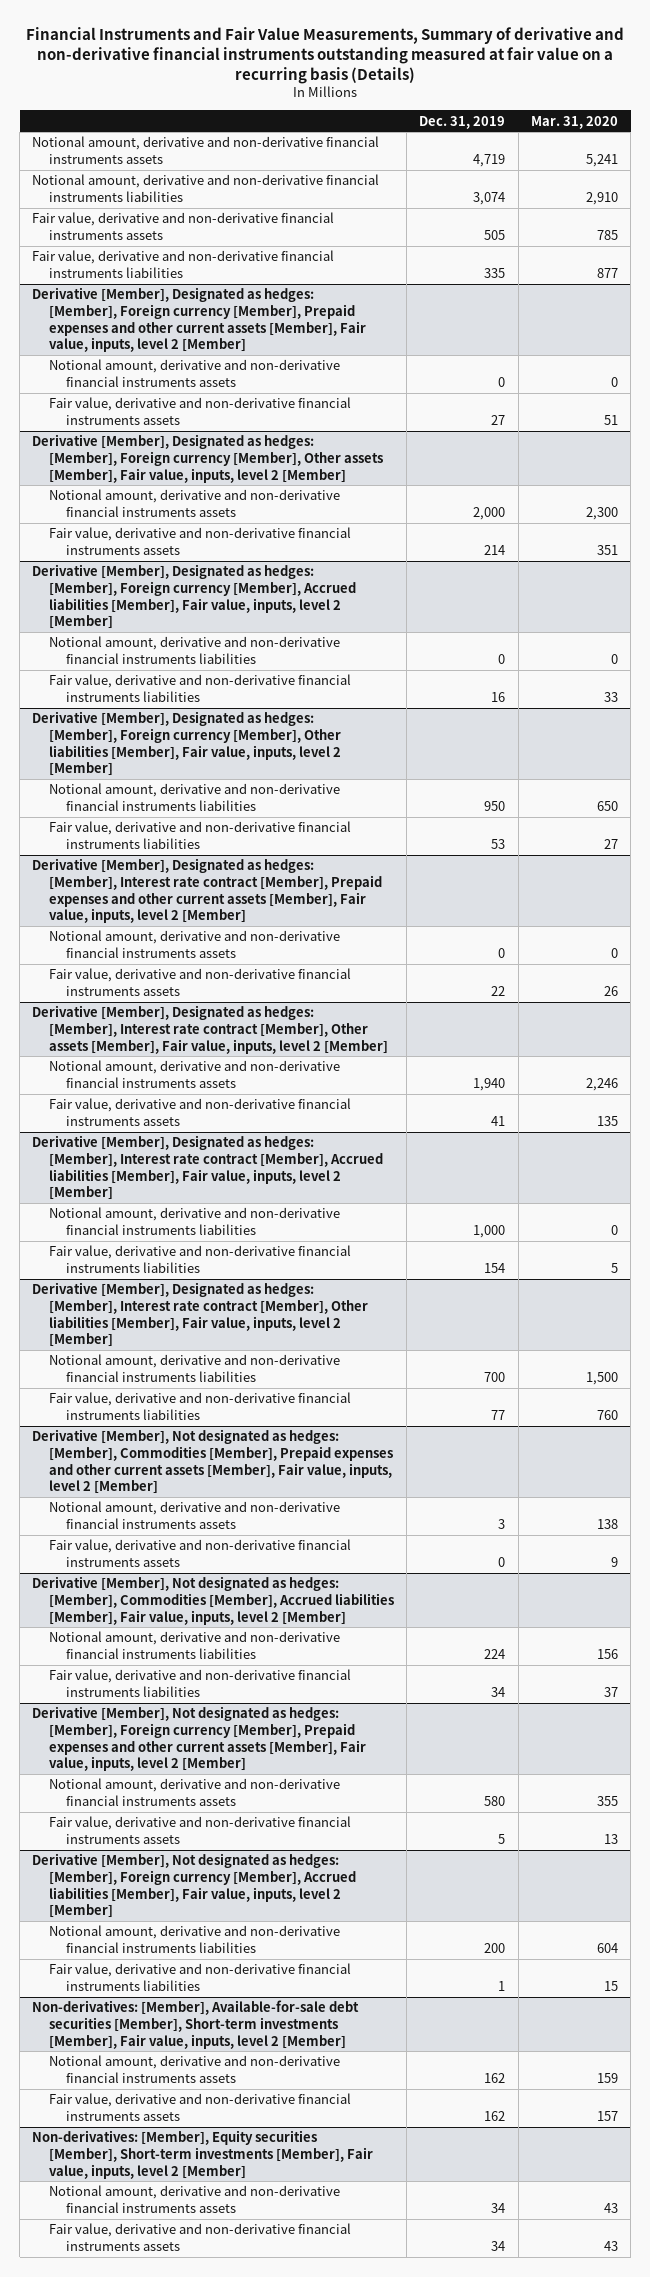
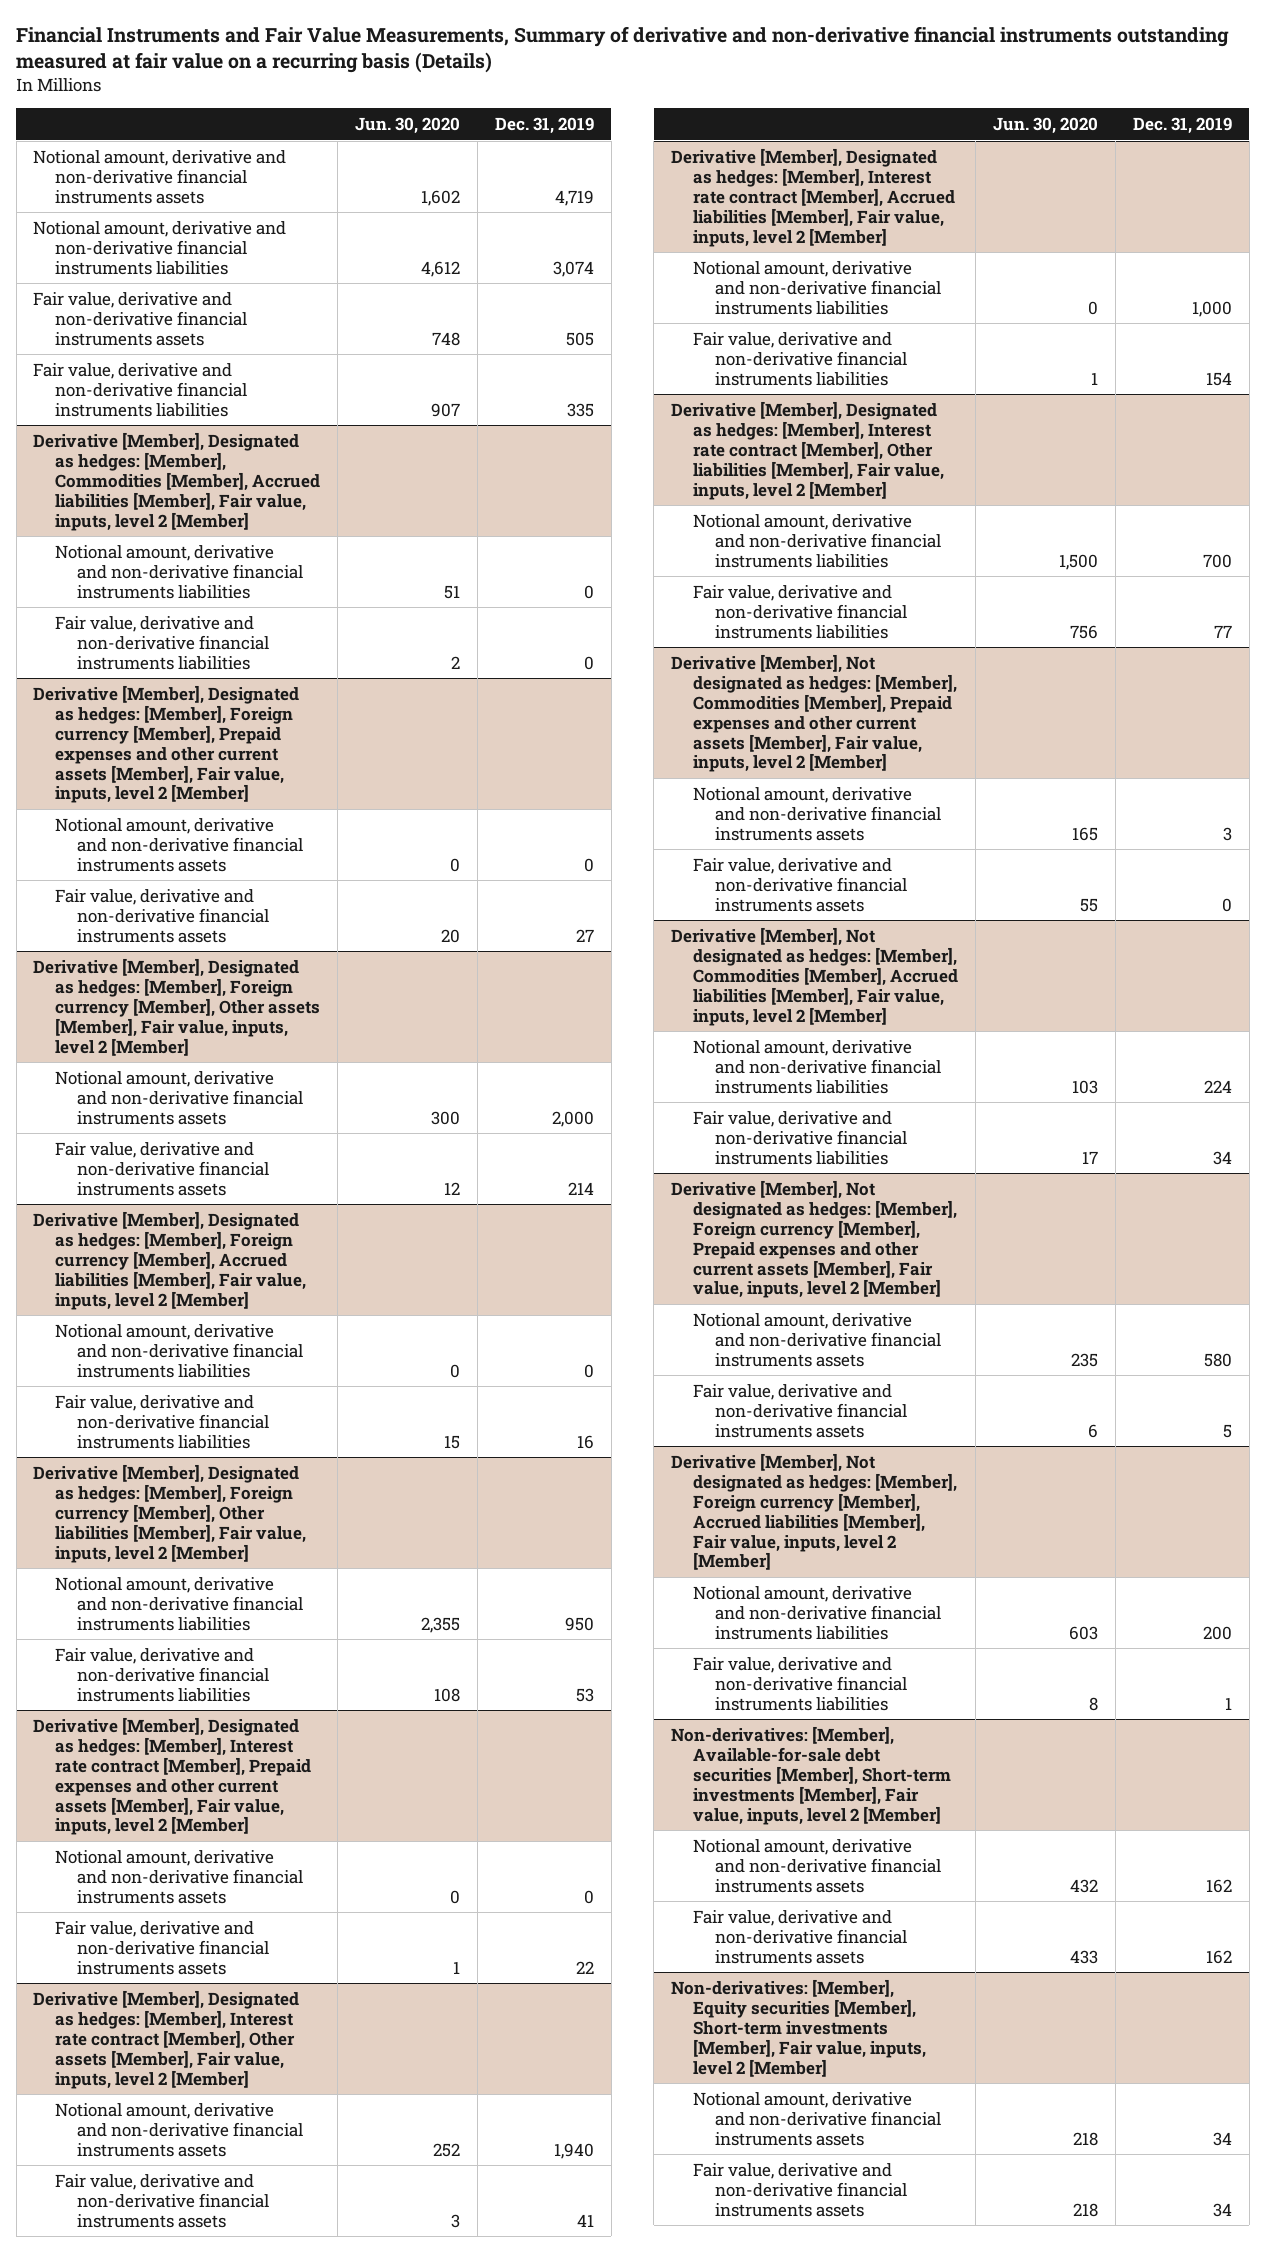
[531,115,619,129] Mar. 31, 2020 -> none
none -> [355,116,461,134] Jun. 30, 2020
none -> [33,431,321,531] Derivative [Member], Designated as hedges: [Member], Commodities [Member], Accrued liabilities [Member], Fair value, inputs, level 2 [Member]
none -> [55,544,303,599] Notional amount, derivative and non-derivative financial instruments liabilities
none -> [55,615,269,670] Fair value, derivative and non-derivative financial instruments liabilities

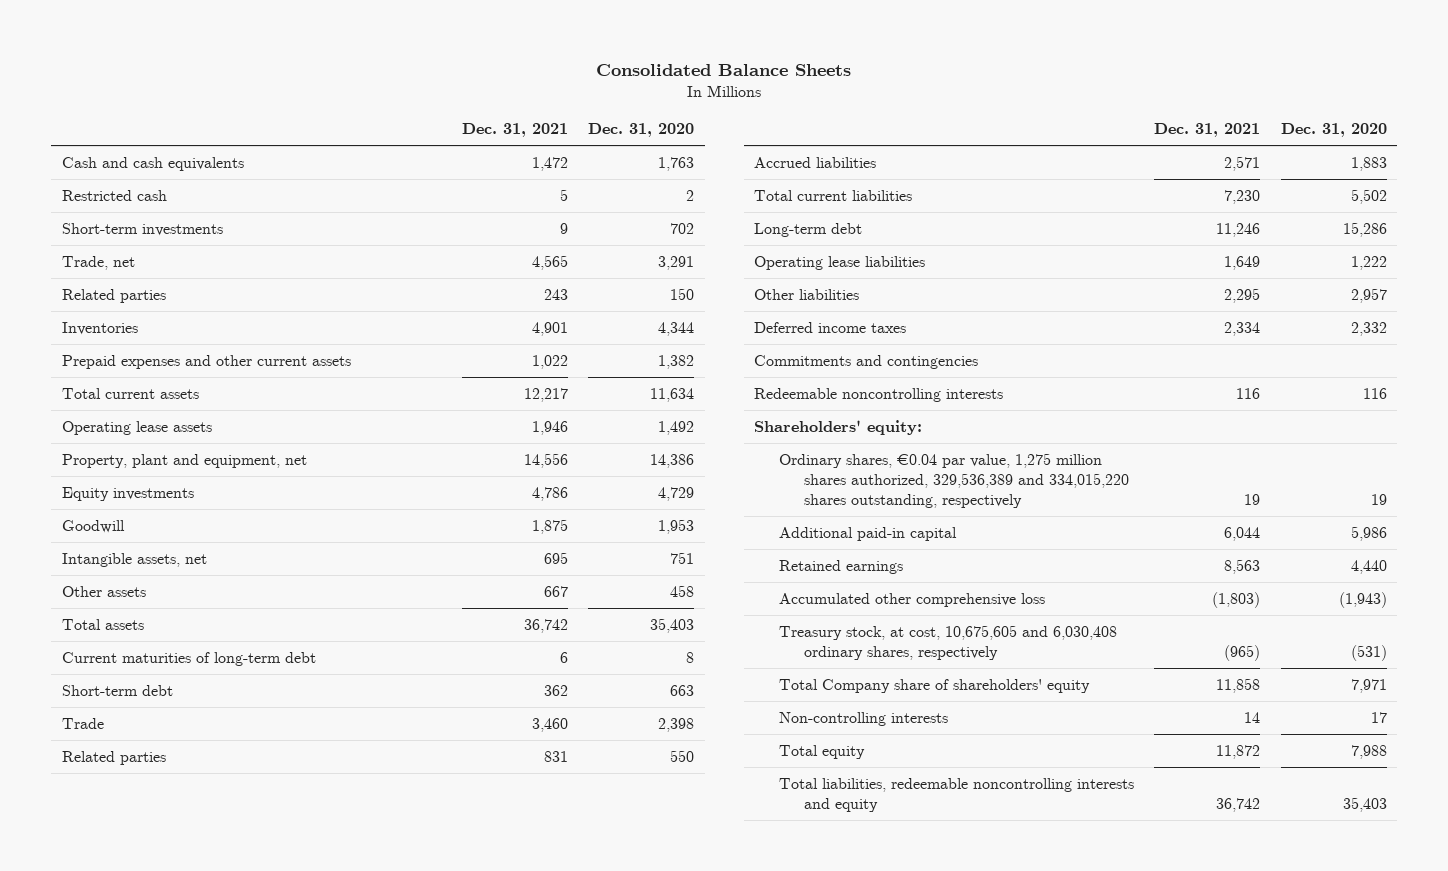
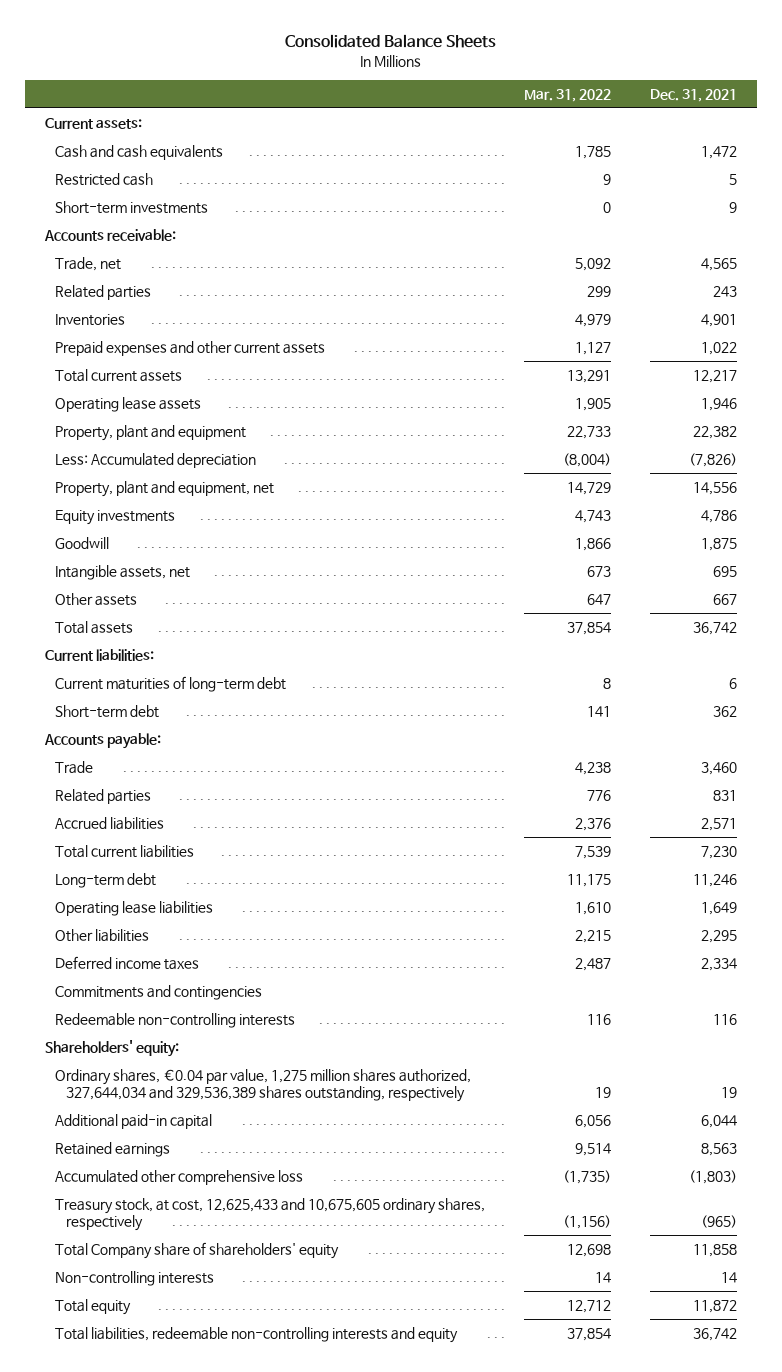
[588,123,695,138] Dec. 31, 2020 -> none
none -> [524,88,612,102] Mar. 31, 2022
none -> [44,118,142,130] Current assets:
none -> [43,229,176,242] Accounts receivable:
none -> [55,425,247,442] Property, plant and equipment
none -> [55,453,257,469] Less: Accumulated depreciation
none -> [44,649,154,662] Current liabilities:
none -> [43,733,161,750] Accounts payable:
[753,387,1003,402] Redeemable noncontrolling interests -> [55,1013,296,1029] Redeemable non-controlling interests
[778,452,1129,508] Ordinary shares, €0.04 par value, 1,275 million shares authorized, 329,536,389 and 334,015,220 shares outstanding, respectively -> [55,1069,472,1103] Ordinary shares, €0.04 par value, 1,275 million shares authorized, 327,644,034 and 329,536,389 shares outstanding, respectively
[778,624,1117,660] Treasury stock, at cost, 10,675,605 and 6,030,408 ordinary shares, respectively -> [55,1198,486,1232] Treasury stock, at cost, 12,625,433 and 10,675,605 ordinary shares, respectively
[778,777,1134,812] Total liabilities, redeemable noncontrolling interests and equity -> [55,1327,459,1344] Total liabilities, redeemable non-controlling interests and equity

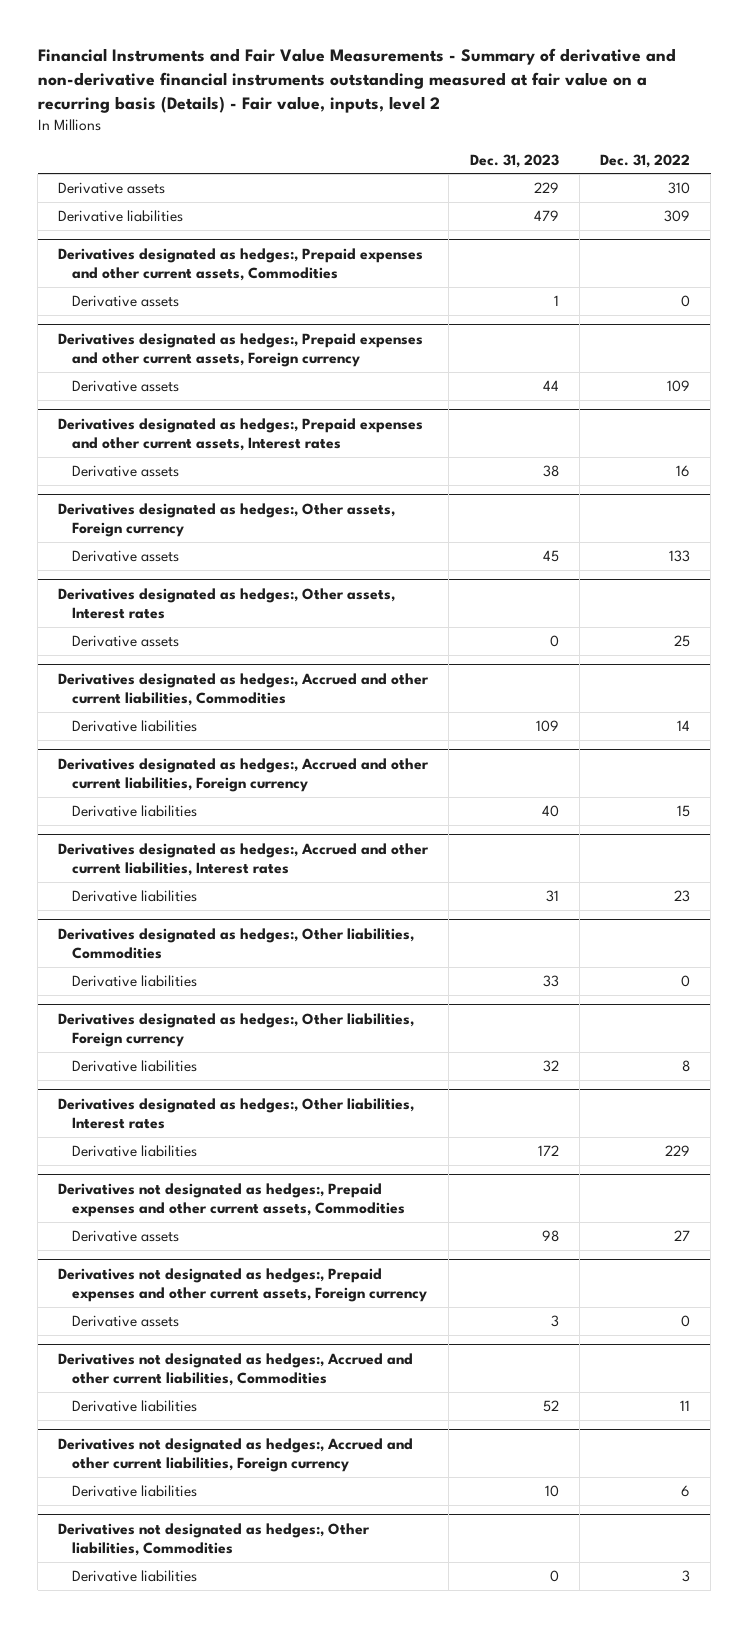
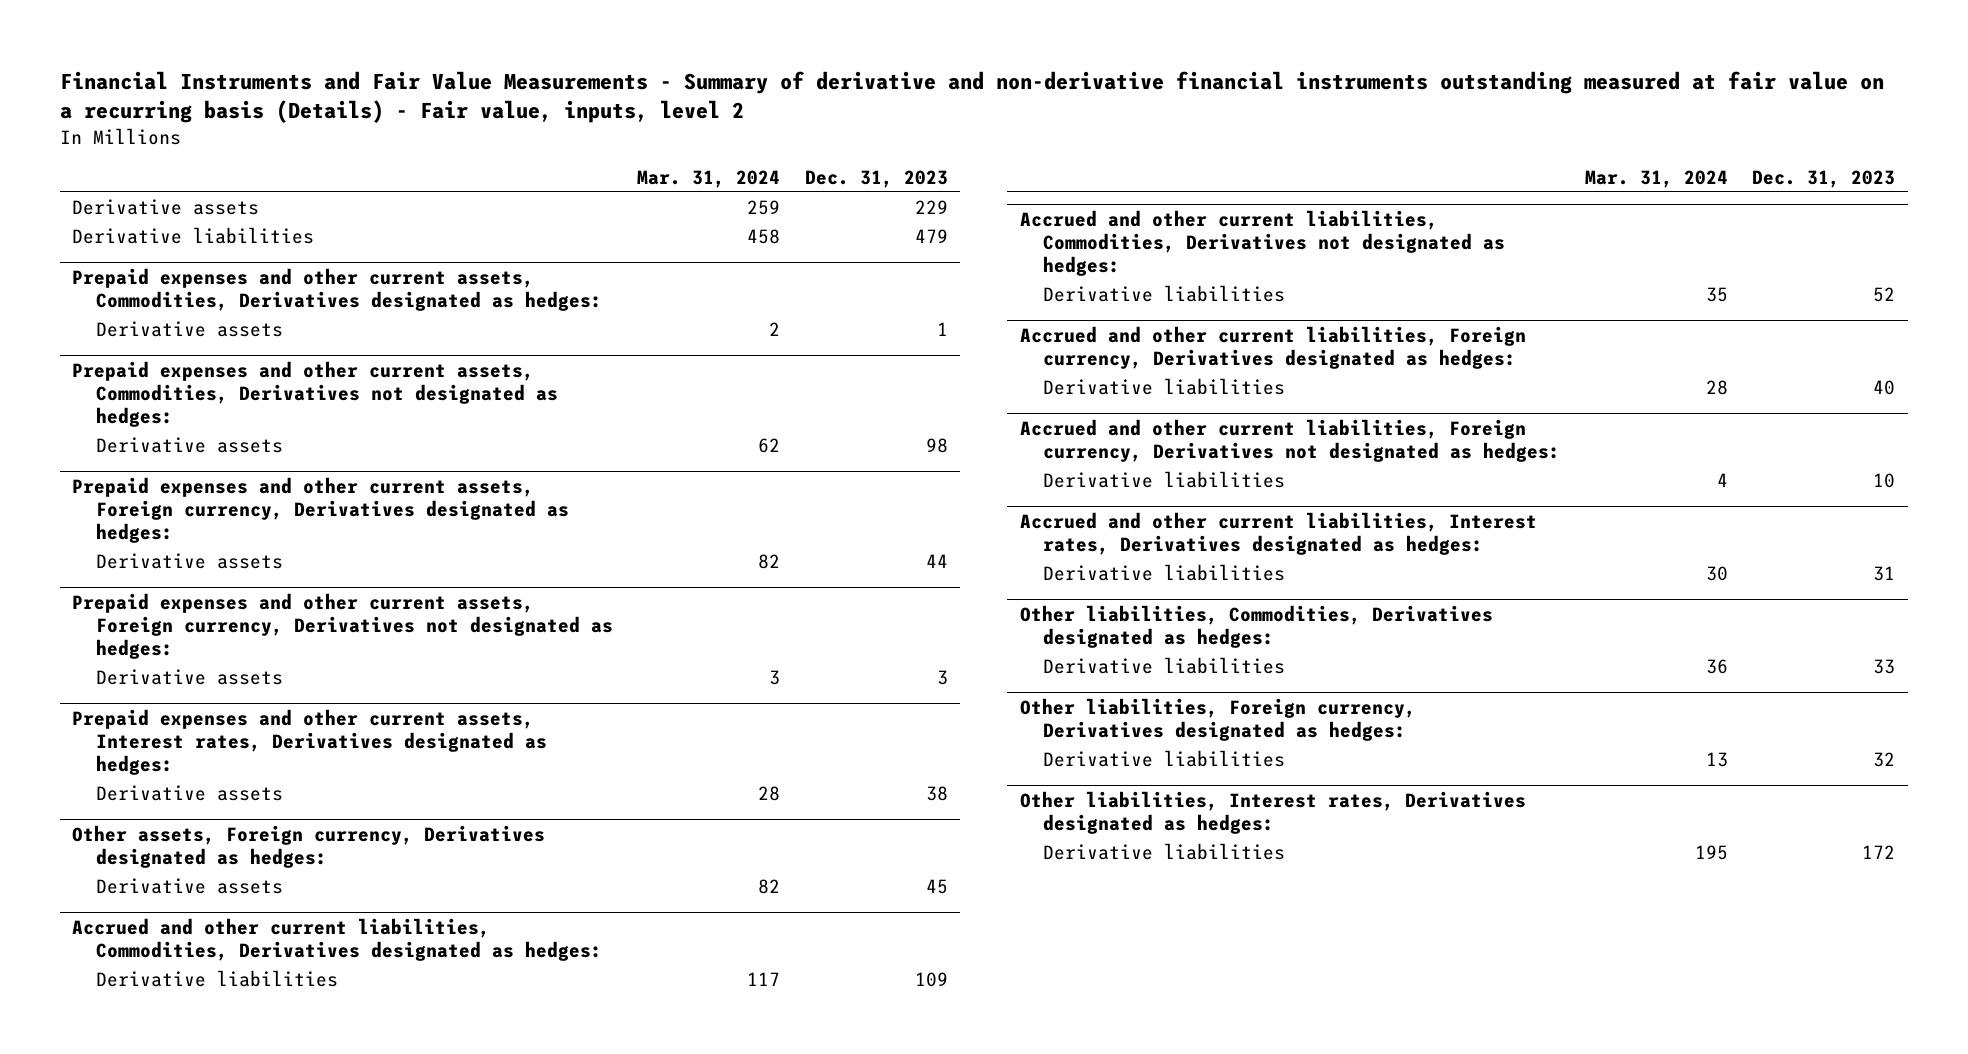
[600,153,691,168] Dec. 31, 2022 -> none
none -> [637,169,781,188] Mar. 31, 2024
[58,247,424,282] Derivatives designated as hedges:, Prepaid expenses and other current assets, Commodities -> [72,267,602,311] Prepaid expenses and other current assets, Commodities, Derivatives designated as hedges:
none -> [72,360,558,428] Prepaid expenses and other current assets, Commodities, Derivatives not designated as hedges:
none -> [95,437,283,454] Derivative assets
[58,332,424,368] Derivatives designated as hedges:, Prepaid expenses and other current assets, Foreign currency -> [72,476,569,544] Prepaid expenses and other current assets, Foreign currency, Derivatives designated as hedges:
none -> [72,592,613,660] Prepaid expenses and other current assets, Foreign currency, Derivatives not designated as hedges:
none -> [95,669,283,686] Derivative assets
[58,417,424,452] Derivatives designated as hedges:, Prepaid expenses and other current assets, Interest rates -> [72,708,547,776] Prepaid expenses and other current assets, Interest rates, Derivatives designated as hedges:
[58,502,396,538] Derivatives designated as hedges:, Other assets, Foreign currency -> [72,824,546,868] Other assets, Foreign currency, Derivatives designated as hedges:
[58,587,396,620] Derivatives designated as hedges:, Other assets, Interest rates -> none
[71,635,179,648] Derivative assets -> none
[58,672,430,707] Derivatives designated as hedges:, Accrued and other current liabilities, Commodities -> [72,917,602,961] Accrued and other current liabilities, Commodities, Derivatives designated as hedges:
none -> [1019,209,1505,277] Accrued and other current liabilities, Commodities, Derivatives not designated as hedges:
none -> [1042,285,1285,303] Derivative liabilities
[58,757,430,793] Derivatives designated as hedges:, Accrued and other current liabilities, Foreign currency -> [1019,325,1526,369] Accrued and other current liabilities, Foreign currency, Derivatives designated as hedges:
none -> [1019,418,1560,462] Accrued and other current liabilities, Foreign currency, Derivatives not designated as hedges:
none -> [1042,471,1285,489] Derivative liabilities
[58,842,430,877] Derivatives designated as hedges:, Accrued and other current liabilities, Interest rates -> [1019,511,1537,555] Accrued and other current liabilities, Interest rates, Derivatives designated as hedges:
[58,927,415,960] Derivatives designated as hedges:, Other liabilities, Commodities -> [1019,604,1493,648] Other liabilities, Commodities, Derivatives designated as hedges:
[58,1012,415,1048] Derivatives designated as hedges:, Other liabilities, Foreign currency -> [1019,697,1416,741] Other liabilities, Foreign currency, Derivatives designated as hedges:
[58,1097,415,1130] Derivatives designated as hedges:, Other liabilities, Interest rates -> [1019,790,1526,834] Other liabilities, Interest rates, Derivatives designated as hedges:
[58,1182,405,1218] Derivatives not designated as hedges:, Prepaid expenses and other current assets, Commodities -> none
[71,1230,179,1243] Derivative assets -> none
[58,1267,427,1303] Derivatives not designated as hedges:, Prepaid expenses and other current assets, Foreign currency -> none
[71,1315,179,1328] Derivative assets -> none
[58,1352,414,1387] Derivatives not designated as hedges:, Accrued and other current liabilities, Commodities -> none
[71,1400,197,1413] Derivative liabilities -> none
[58,1437,414,1473] Derivatives not designated as hedges:, Accrued and other current liabilities, Foreign currency -> none
[71,1485,197,1498] Derivative liabilities -> none
[58,1522,371,1557] Derivatives not designated as hedges:, Other liabilities, Commodities -> none
[71,1570,197,1583] Derivative liabilities -> none

